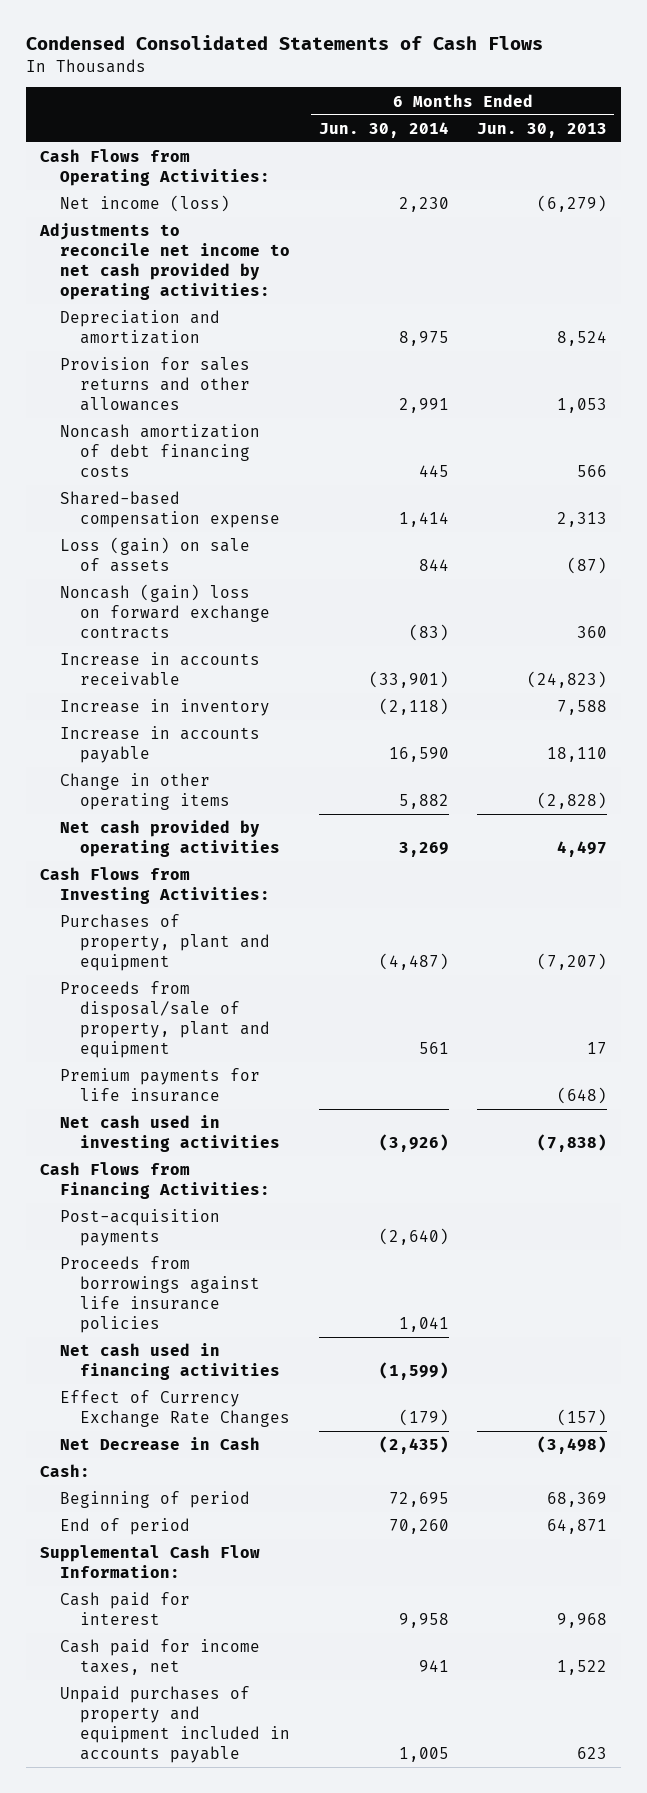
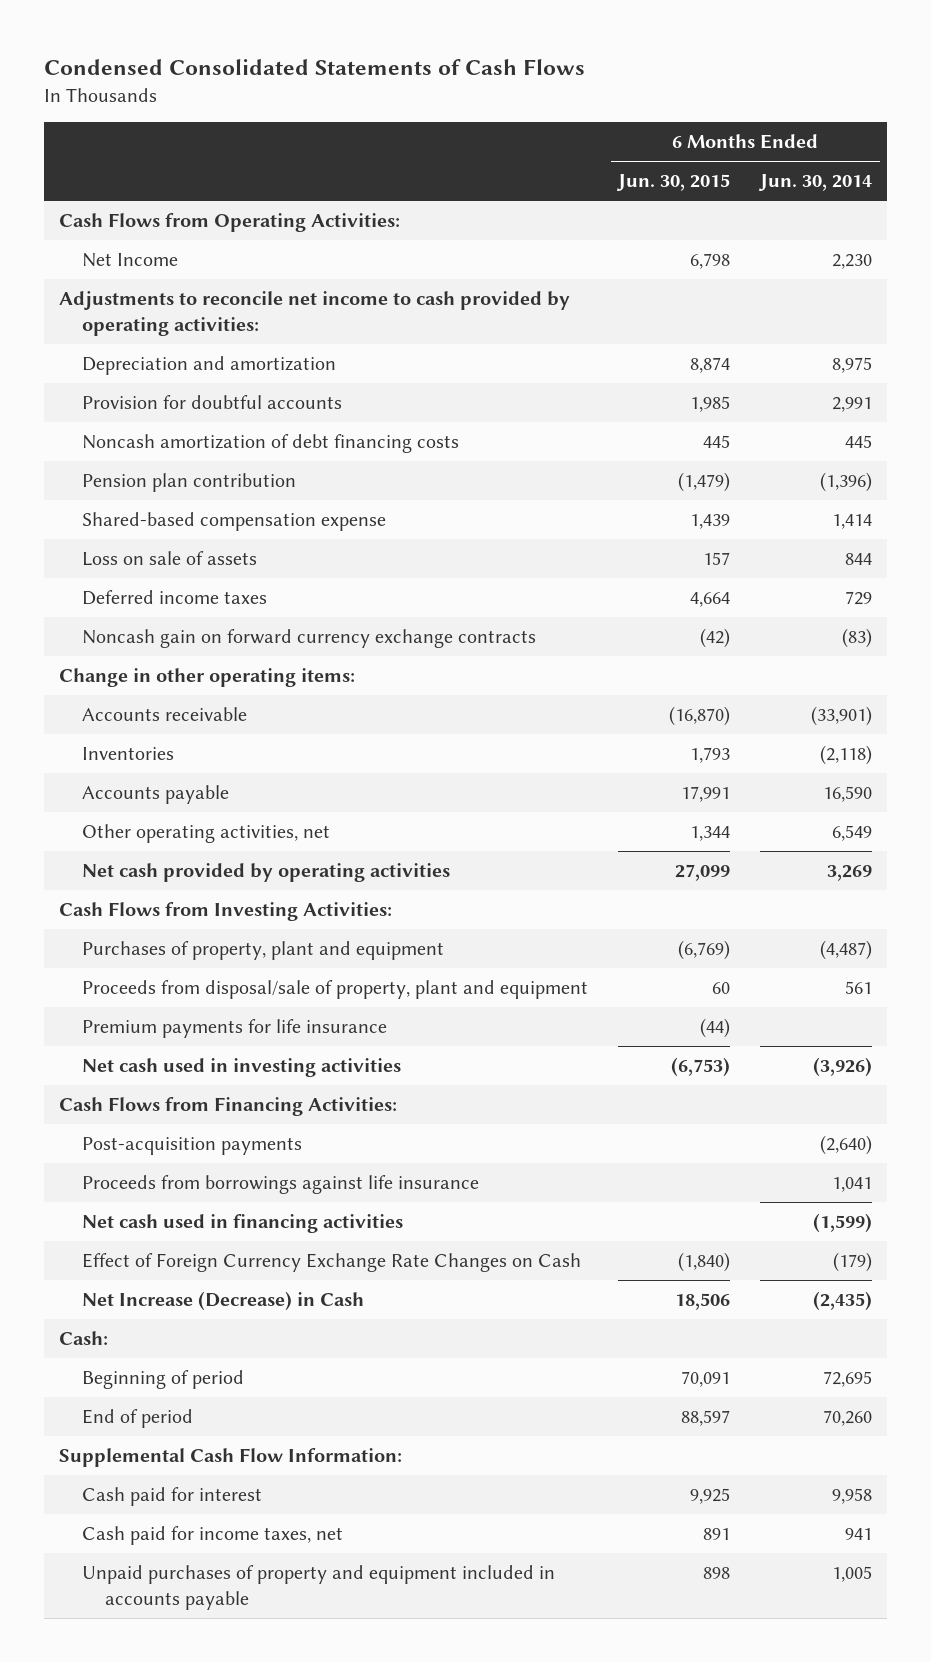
[476,122,607,138] Jun. 30, 2013 -> none
none -> [616,174,731,192] Jun. 30, 2015
[60,195,231,213] Net income (loss) -> [82,253,179,268] Net Income
[39,223,291,300] Adjustments to reconcile net income to net cash provided by operating activities: -> [58,291,570,337] Adjustments to reconcile net income to cash provided by operating activities:
[60,357,251,411] Provision for sales returns and other allowances -> [82,395,343,410] Provision for doubtful accounts
none -> [82,473,297,493] Pension plan contribution
[60,537,251,573] Loss (gain) on sale of assets -> [82,551,258,567] Loss on sale of assets
none -> [82,590,268,606] Deferred income taxes
[60,584,271,639] Noncash (gain) loss on forward exchange contracts -> [82,629,537,649] Noncash gain on forward currency exchange contracts
none -> [58,668,355,688] Change in other operating items:
[60,652,261,687] Increase in accounts receivable -> [82,707,248,722] Accounts receivable
[60,699,271,717] Increase in inventory -> [82,747,175,761] Inventories
[60,726,261,764] Increase in accounts payable -> [82,785,230,805] Accounts payable
[60,773,231,811] Change in other operating items -> [82,824,331,844] Other operating activities, net
[398,794,449,810] 5,882 -> [832,825,873,842] 6,549
[60,1256,261,1333] Proceeds from borrowings against life insurance policies -> [82,1175,480,1195] Proceeds from borrowings against life insurance
[60,1390,291,1428] Effect of Currency Exchange Rate Changes -> [82,1253,582,1273] Effect of Foreign Currency Exchange Rate Changes on Cash
[60,1437,261,1451] Net Decrease in Cash -> [82,1291,365,1312] Net Increase (Decrease) in Cash

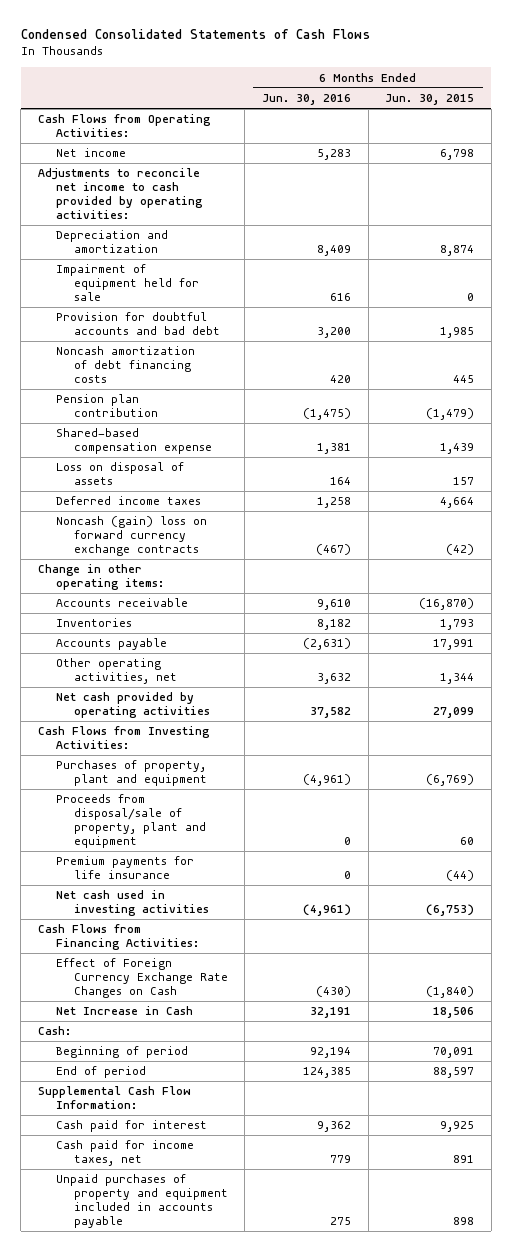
[758,174,873,192] Jun. 30, 2014 -> none
none -> [261,94,351,106] Jun. 30, 2016
[82,253,179,268] Net Income -> [55,148,126,158] Net income
none -> [55,264,199,302] Impairment of equipment held for sale
[82,395,343,410] Provision for doubtful accounts -> [55,312,220,336] Provision for doubtful accounts and bad debt
[82,551,258,567] Loss on sale of assets -> [55,462,184,486] Loss on disposal of assets
[82,629,537,649] Noncash gain on forward currency exchange contracts -> [55,516,207,557] Noncash (gain) loss on forward currency exchange contracts
[82,1137,303,1156] Post-acquisition payments -> none
[82,1175,480,1195] Proceeds from borrowings against life insurance -> none
[82,1214,404,1234] Net cash used in financing activities -> none
[82,1291,365,1312] Net Increase (Decrease) in Cash -> [55,1006,193,1016] Net Increase in Cash

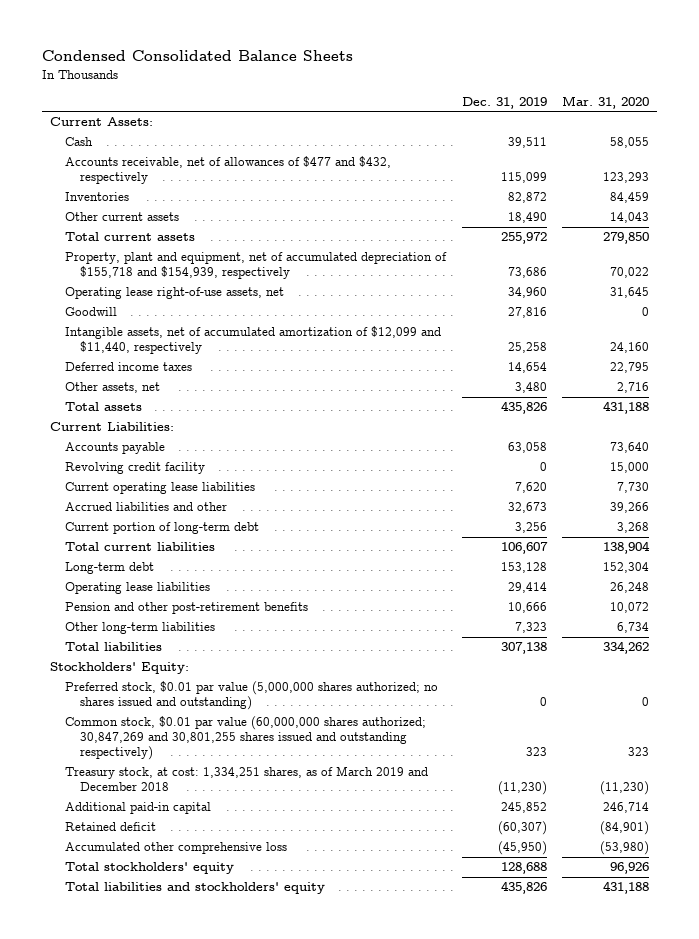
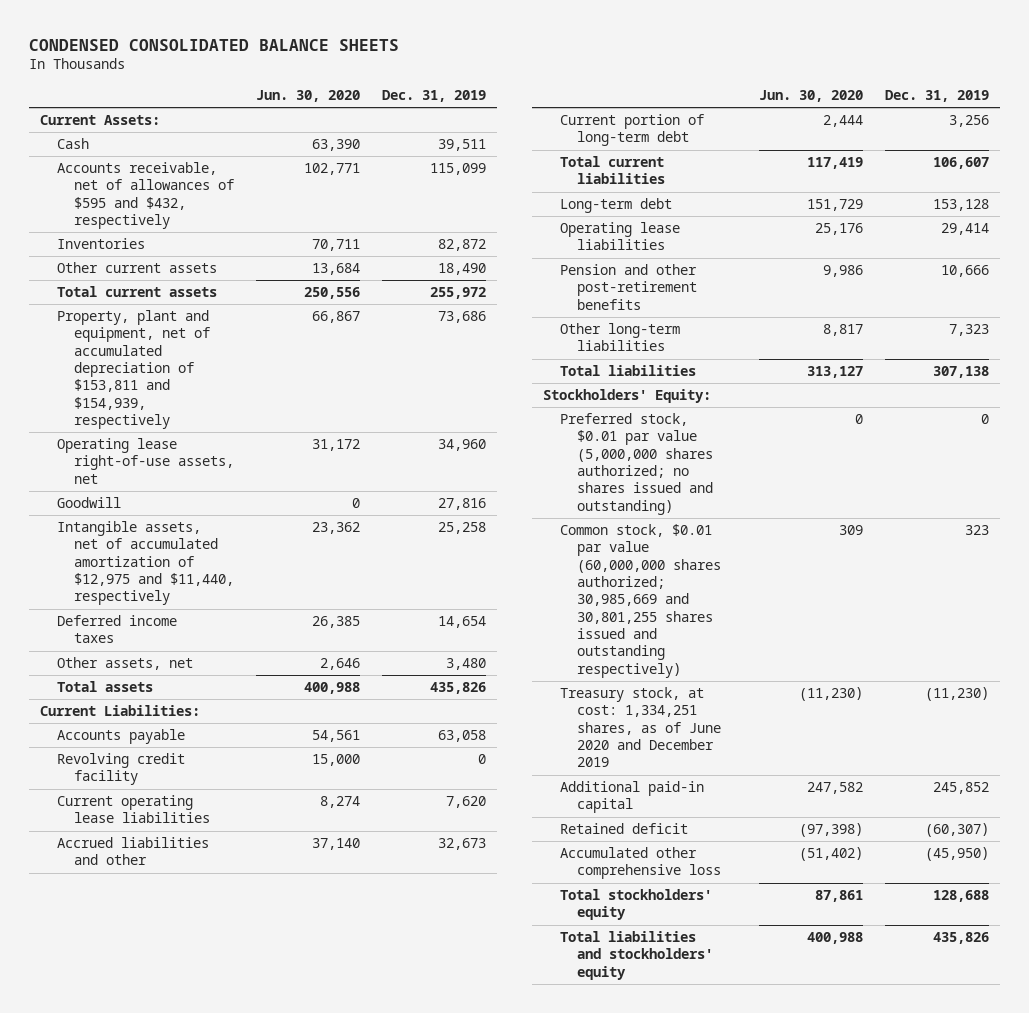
[41,50,353,62] Condensed Consolidated Balance Sheets -> [28,38,399,51] CONDENSED CONSOLIDATED BALANCE SHEETS
[562,95,650,109] Mar. 31, 2020 -> none
none -> [256,90,361,103] Jun. 30, 2020
[64,156,391,185] Accounts receivable, net of allowances of $477 and $432, respectively -> [57,162,235,230] Accounts receivable, net of allowances of $595 and $432, respectively
[64,252,447,280] Property, plant and equipment, net of accumulated depreciation of $155,718 and $154,939, respectively -> [57,310,211,430] Property, plant and equipment, net of accumulated depreciation of $153,811 and $154,939, respectively
[64,326,441,355] Intangible assets, net of accumulated amortization of $12,099 and $11,440, respectively -> [57,521,235,606] Intangible assets, net of accumulated amortization of $12,975 and $11,440, respectively
[64,716,426,761] Common stock, $0.01 par value (60,000,000 shares authorized; 30,847,269 and 30,801,255 shares issued and outstanding respectively) -> [560,524,722,678] Common stock, $0.01 par value (60,000,000 shares authorized; 30,985,669 and 30,801,255 shares issued and outstanding respectively)
[64,766,428,792] Treasury stock, at cost: 1,334,251 shares, as of March 2019 and December 2018 -> [560,687,722,768] Treasury stock, at cost: 1,334,251 shares, as of June 2020 and December 2019

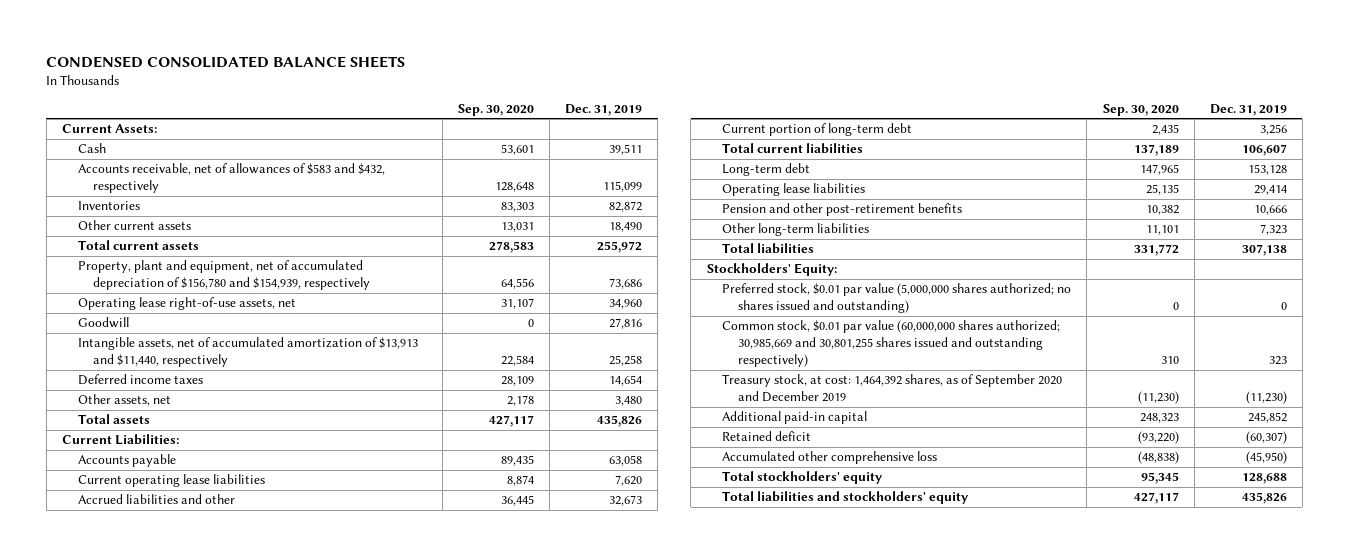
[256,90,361,103] Jun. 30, 2020 -> none
none -> [457,103,534,116] Sep. 30, 2020
[57,162,235,230] Accounts receivable, net of allowances of $595 and $432, respectively -> [77,163,385,194] Accounts receivable, net of allowances of $583 and $432, respectively
[57,310,211,430] Property, plant and equipment, net of accumulated depreciation of $153,811 and $154,939, respectively -> [77,260,371,291] Property, plant and equipment, net of accumulated depreciation of $156,780 and $154,939, respectively
[57,521,235,606] Intangible assets, net of accumulated amortization of $12,975 and $11,440, respectively -> [77,337,418,368] Intangible assets, net of accumulated amortization of $13,913 and $11,440, respectively
[57,753,186,786] Revolving credit facility -> none
[560,687,722,768] Treasury stock, at cost: 1,334,251 shares, as of June 2020 and December 2019 -> [722,374,1063,403] Treasury stock, at cost: 1,464,392 shares, as of September 2020 and December 2019

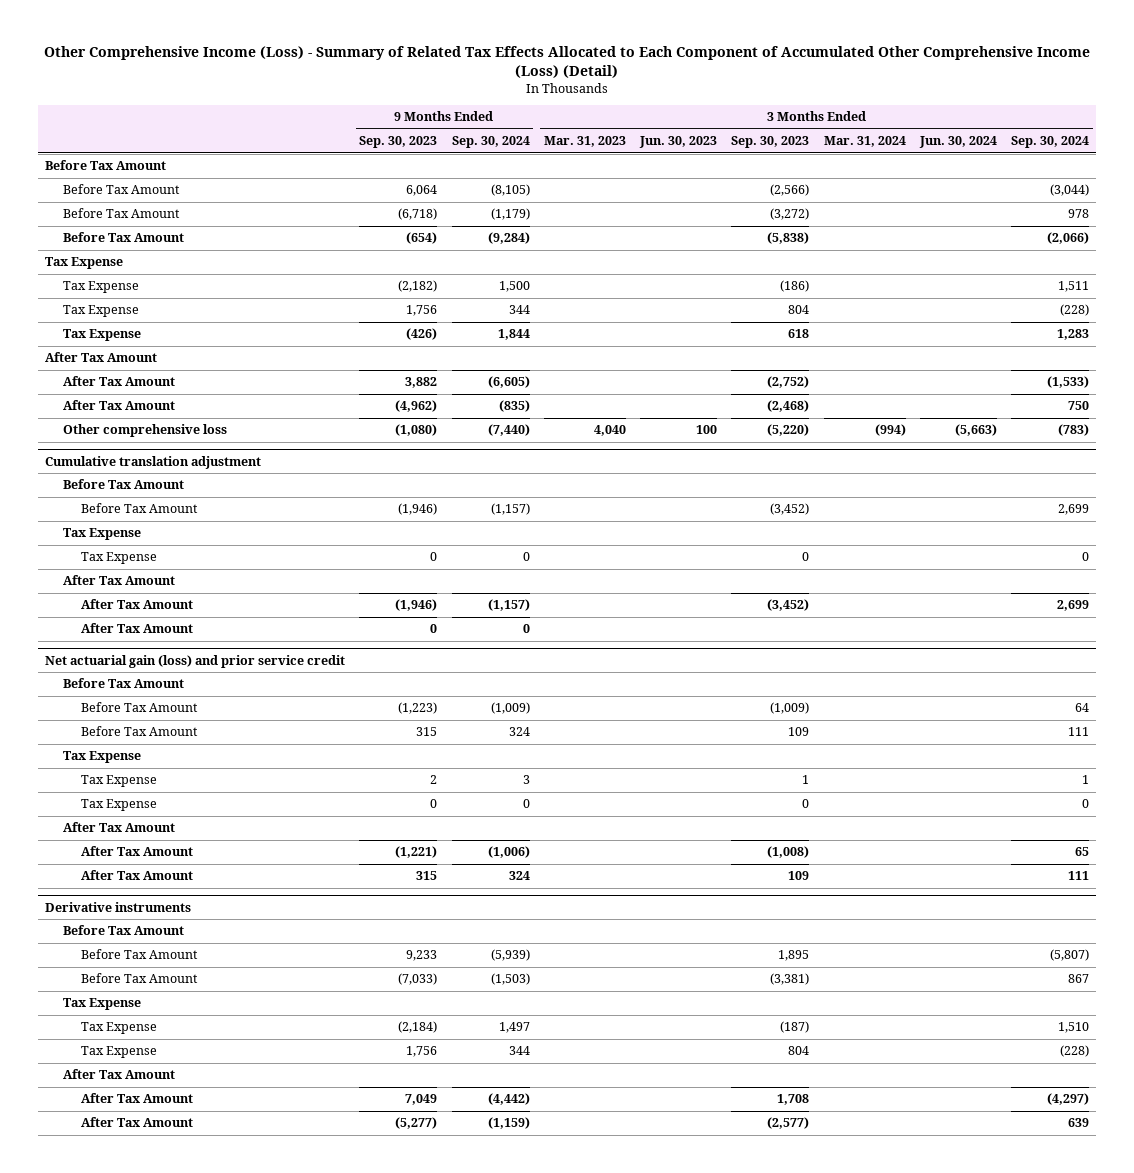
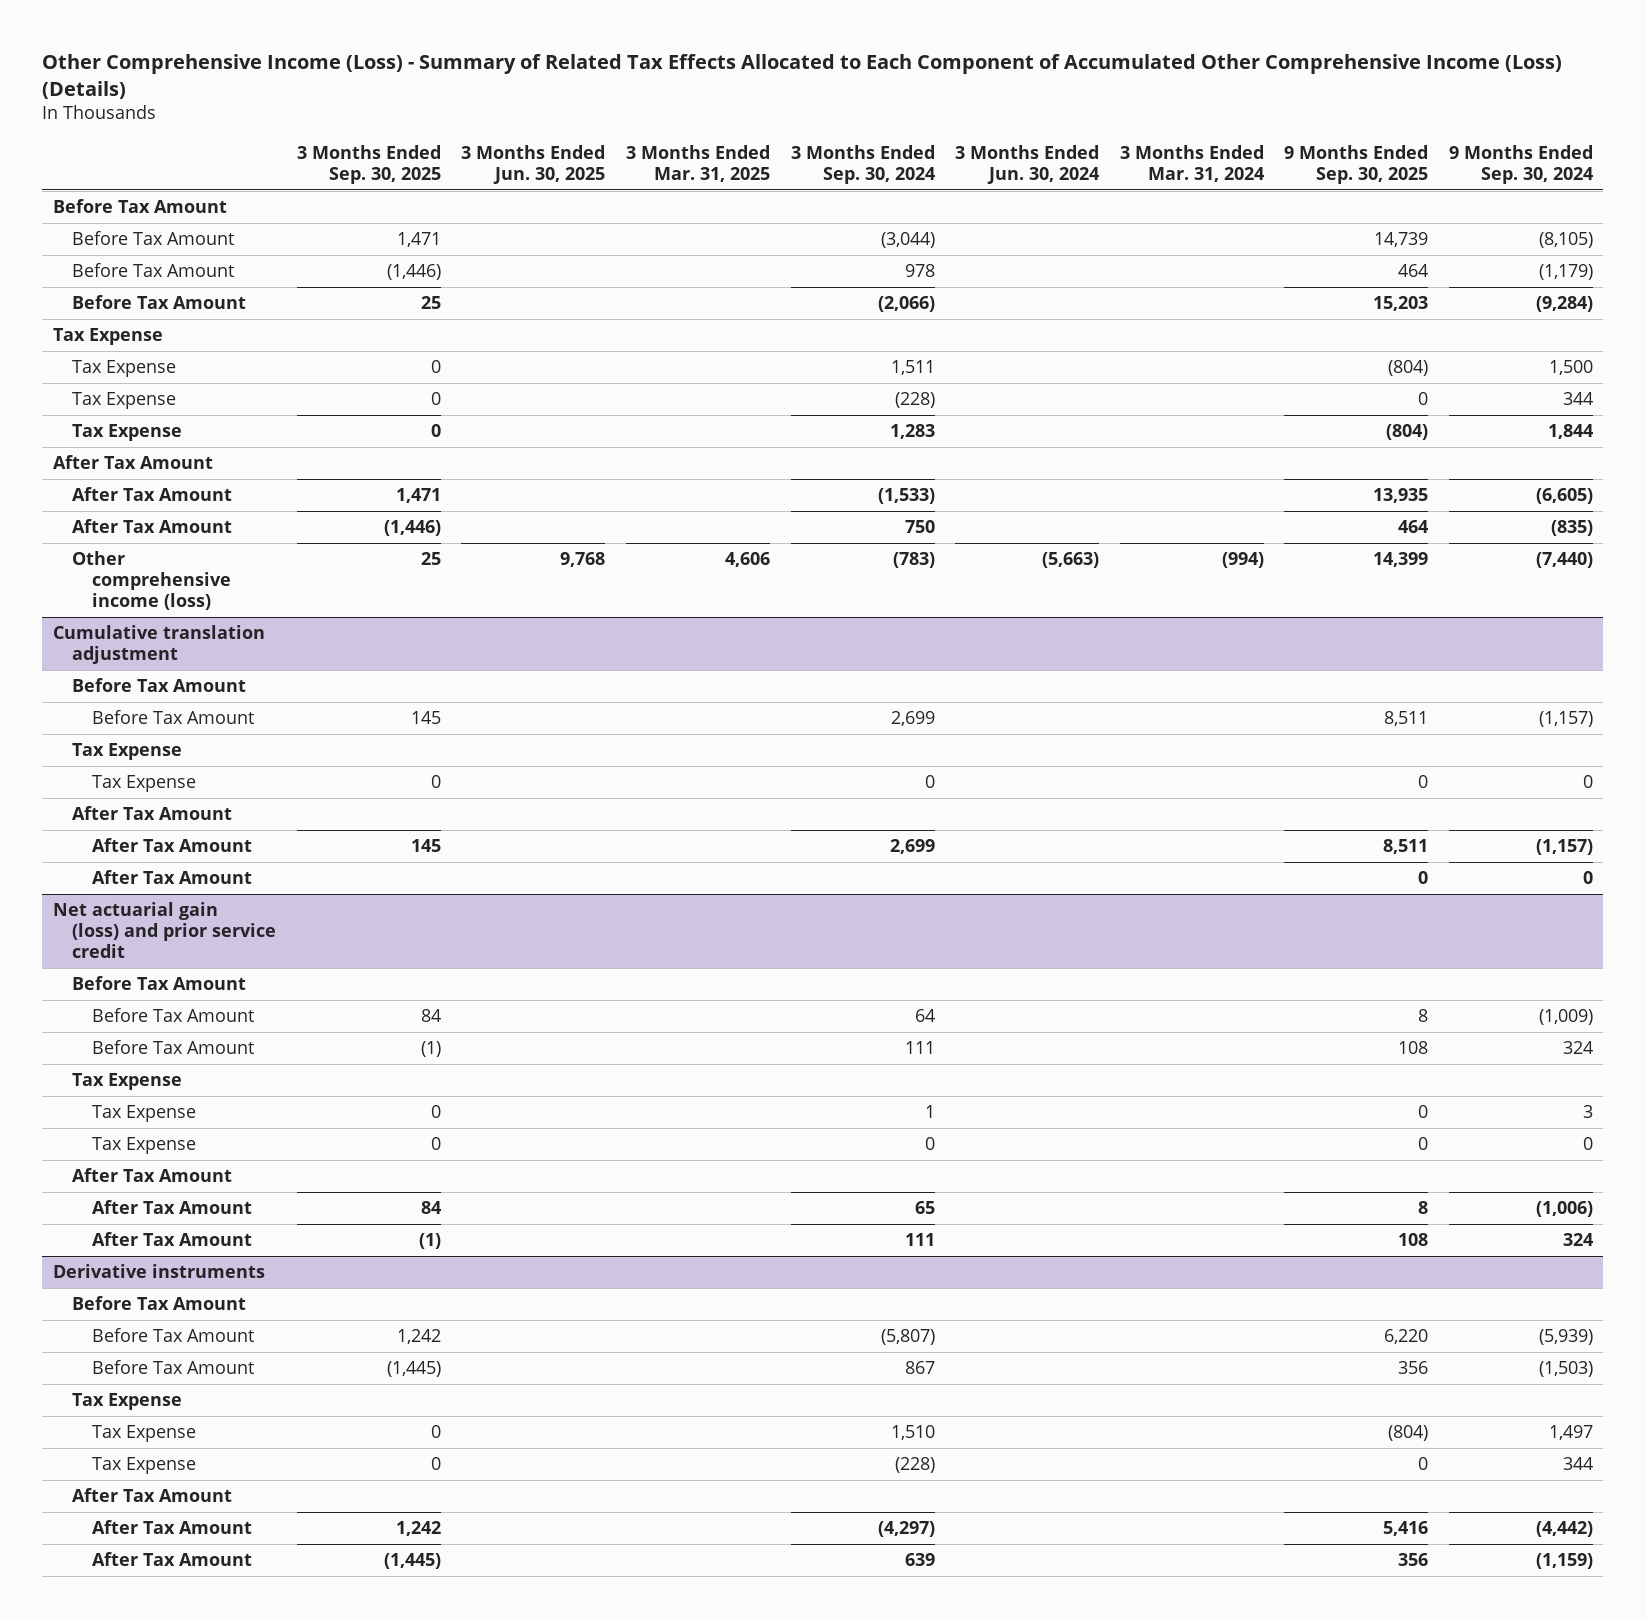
[44,45,1091,79] Other Comprehensive Income (Loss) - Summary of Related Tax Effects Allocated to Each Component of Accumulated Other Comprehensive Income (Loss) (Detail) -> [42,54,1563,100] Other Comprehensive Income (Loss) - Summary of Related Tax Effects Allocated to Each Component of Accumulated Other Comprehensive Income (Loss) (Details)
[359,136,438,149] Sep. 30, 2023 -> none
[543,136,626,148] Mar. 31, 2023 -> none
[639,136,718,149] Jun. 30, 2023 -> none
[731,136,810,149] Sep. 30, 2023 -> none
none -> [296,145,441,184] 3 Months Ended Sep. 30, 2025
none -> [461,145,606,184] 3 Months Ended Jun. 30, 2025
none -> [625,145,770,182] 3 Months Ended Mar. 31, 2025
none -> [1284,145,1429,184] 9 Months Ended Sep. 30, 2025
[62,424,227,438] Other comprehensive loss -> [72,551,231,611] Other comprehensive income (loss)

